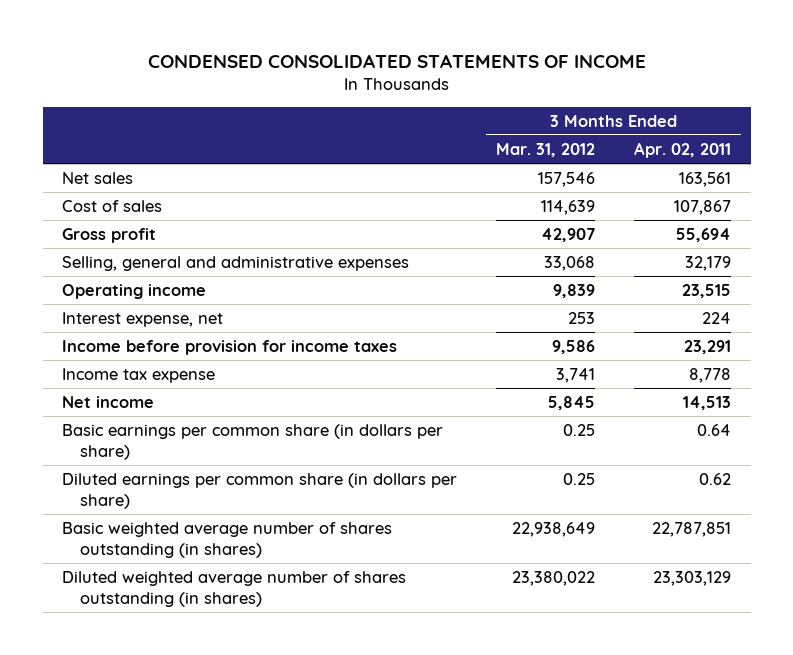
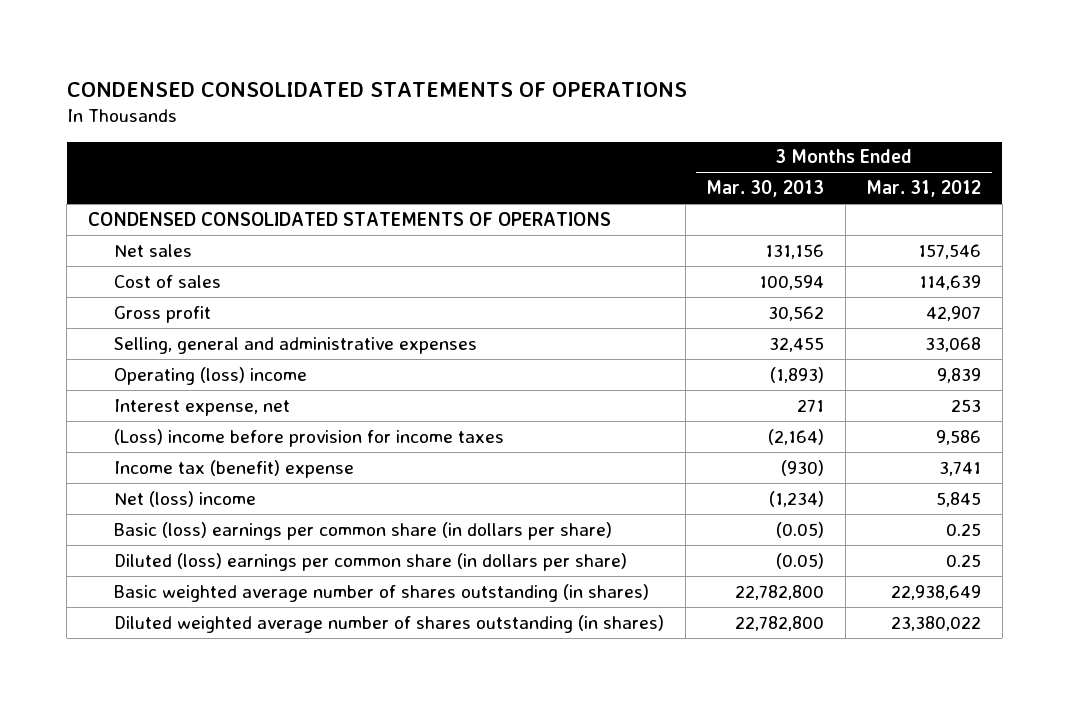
[147,54,646,69] CONDENSED CONSOLIDATED STATEMENTS OF INCOME -> [66,81,687,97] CONDENSED CONSOLIDATED STATEMENTS OF OPERATIONS
[634,141,732,158] Apr. 02, 2011 -> none
none -> [706,180,825,198] Mar. 30, 2013
none -> [87,211,611,226] CONDENSED CONSOLIDATED STATEMENTS OF OPERATIONS
[62,283,207,299] Operating income -> [114,366,308,385] Operating (loss) income
[62,339,398,355] Income before provision for income taxes -> [114,428,505,447] (Loss) income before provision for income taxes
[62,367,216,383] Income tax expense -> [114,459,355,478] Income tax (benefit) expense
[62,395,155,408] Net income -> [114,490,257,507] Net (loss) income
[62,423,444,460] Basic earnings per common share (in dollars per share) -> [114,521,613,540] Basic (loss) earnings per common share (in dollars per share)
[62,472,458,509] Diluted earnings per common share (in dollars per share) -> [114,552,628,571] Diluted (loss) earnings per common share (in dollars per share)

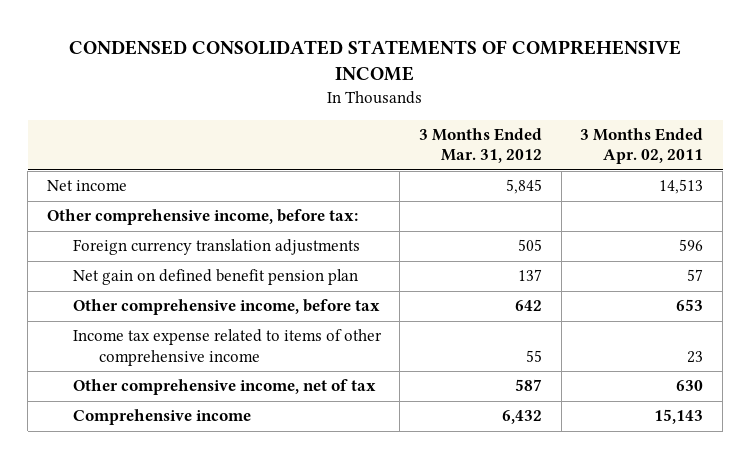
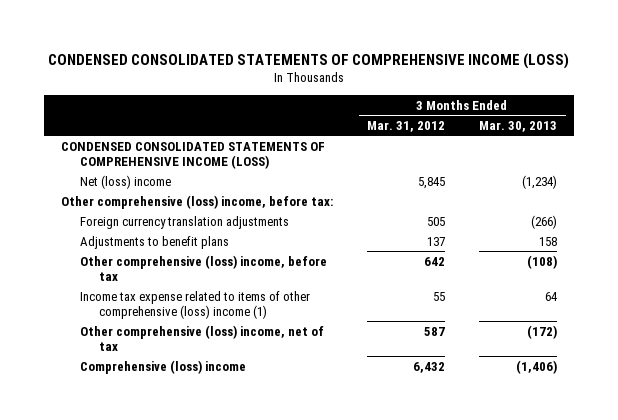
[69,39,682,82] CONDENSED CONSOLIDATED STATEMENTS OF COMPREHENSIVE INCOME -> [48,52,570,69] CONDENSED CONSOLIDATED STATEMENTS OF COMPREHENSIVE INCOME (LOSS)
[580,128,704,165] 3 Months Ended Apr. 02, 2011 -> none
none -> [479,120,558,132] Mar. 30, 2013
none -> [61,141,326,169] CONDENSED CONSOLIDATED STATEMENTS OF COMPREHENSIVE INCOME (LOSS)
[46,180,127,192] Net income -> [80,174,172,189] Net (loss) income
[46,209,358,226] Other comprehensive income, before tax: -> [61,194,334,209] Other comprehensive (loss) income, before tax:
[72,269,358,286] Net gain on defined benefit pension plan -> [80,235,230,249] Adjustments to benefit plans
[72,299,380,316] Other comprehensive income, before tax -> [80,254,328,281] Other comprehensive (loss) income, before tax
[72,329,382,366] Income tax expense related to items of other comprehensive income -> [80,290,311,319] Income tax expense related to items of other comprehensive (loss) income (1)
[72,379,376,396] Other comprehensive income, net of tax -> [80,324,325,351] Other comprehensive (loss) income, net of tax
[72,409,251,426] Comprehensive income -> [80,359,247,374] Comprehensive (loss) income

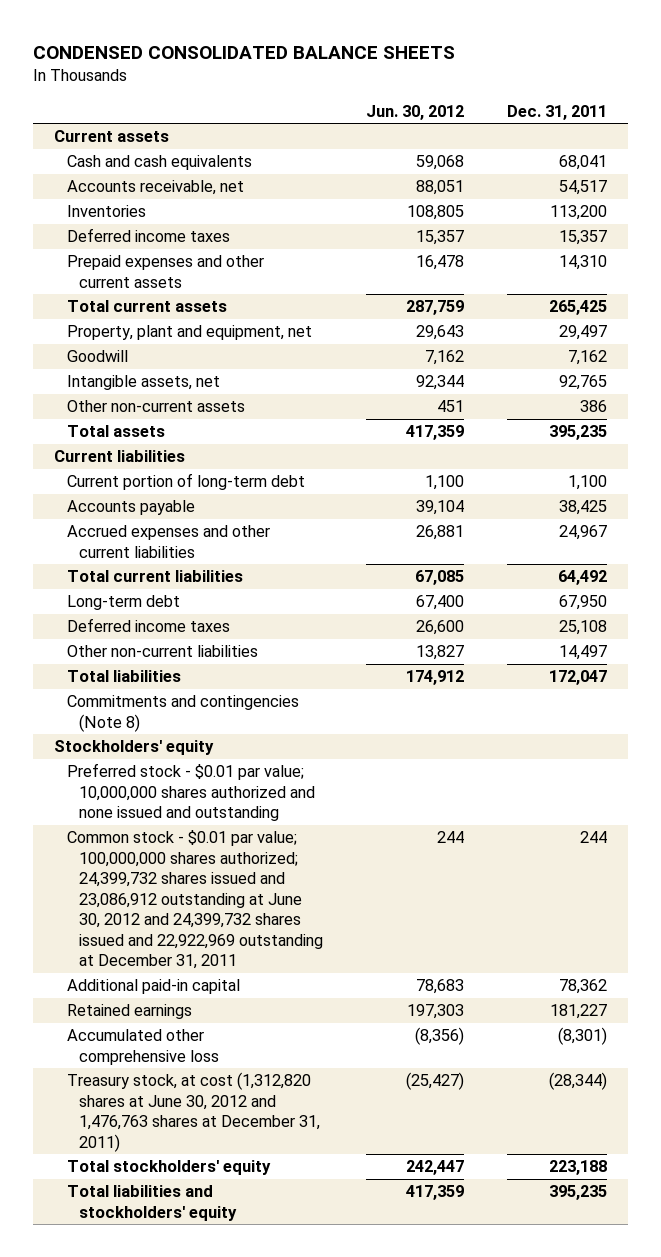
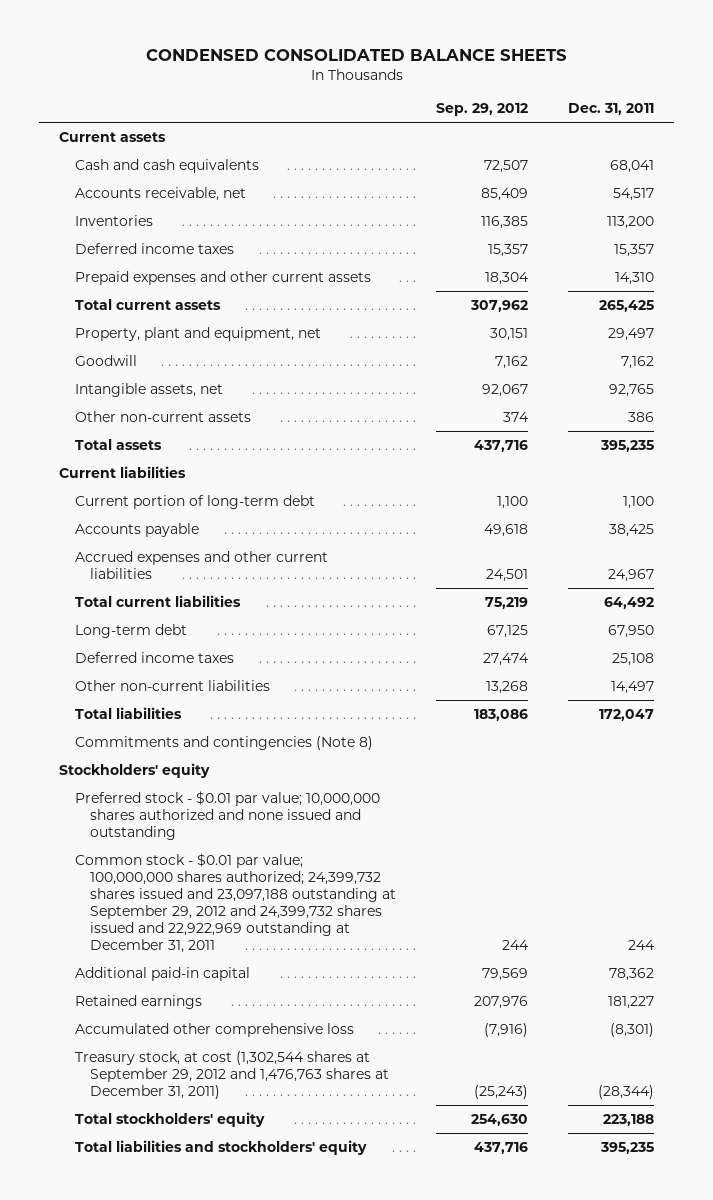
[366,104,465,120] Jun. 30, 2012 -> none
none -> [436,103,529,117] Sep. 29, 2012
[66,830,324,969] Common stock - $0.01 par value; 100,000,000 shares authorized; 24,399,732 shares issued and 23,086,912 outstanding at June 30, 2012 and 24,399,732 shares issued and 22,922,969 outstanding at December 31, 2011 -> [74,853,397,953] Common stock - $0.01 par value; 100,000,000 shares authorized; 24,399,732 shares issued and 23,097,188 outstanding at September 29, 2012 and 24,399,732 shares issued and 22,922,969 outstanding at December 31, 2011
[66,1072,321,1152] Treasury stock, at cost (1,312,820 shares at June 30, 2012 and 1,476,763 shares at December 31, 2011) -> [74,1051,390,1099] Treasury stock, at cost (1,302,544 shares at September 29, 2012 and 1,476,763 shares at December 31, 2011)

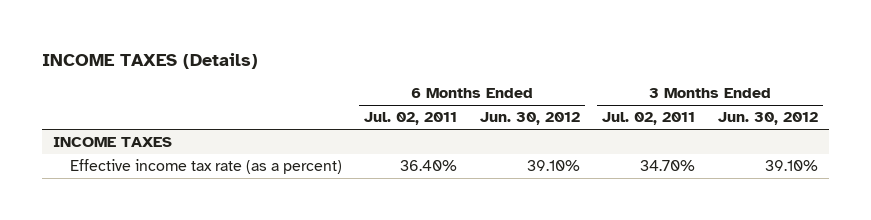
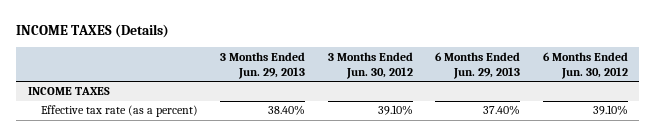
[364,112,458,126] Jul. 02, 2011 -> none
[602,112,696,126] Jul. 02, 2011 -> none
none -> [220,51,306,80] 3 Months Ended Jun. 29, 2013
none -> [435,51,521,80] 6 Months Ended Jun. 29, 2013
[69,159,342,175] Effective income tax rate (as a percent) -> [40,105,198,118] Effective tax rate (as a percent)

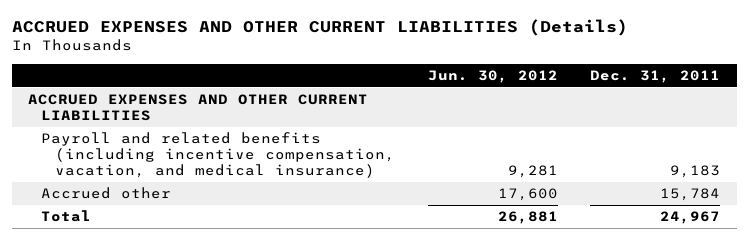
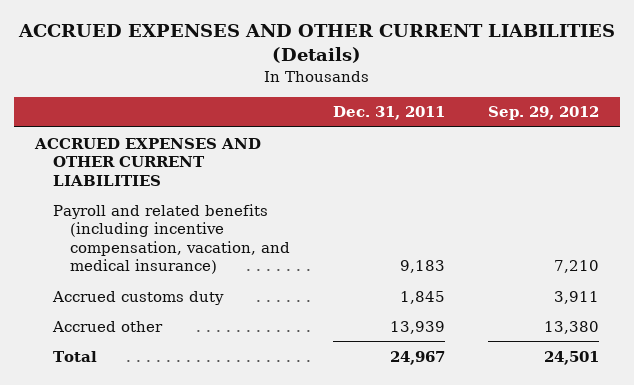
[427,70,558,84] Jun. 30, 2012 -> none
none -> [487,106,599,121] Sep. 29, 2012
none -> [51,290,224,305] Accrued customs duty
[660,188,721,202] 15,784 -> [389,320,445,334] 13,939

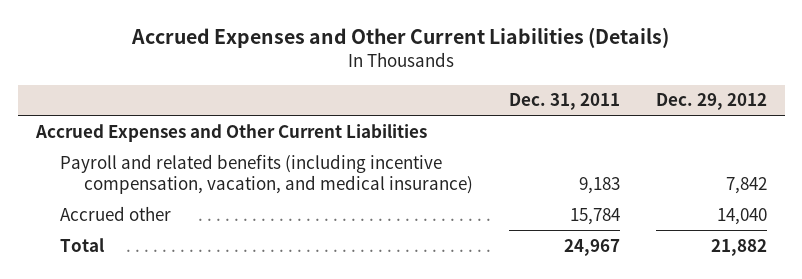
[18,24,616,64] ACCRUED EXPENSES AND OTHER CURRENT LIABILITIES (Details) -> [131,27,670,49] Accrued Expenses and Other Current Liabilities (Details)
[487,106,599,121] Sep. 29, 2012 -> none
none -> [655,93,767,111] Dec. 29, 2012
[34,137,262,186] ACCRUED EXPENSES AND OTHER CURRENT LIABILITIES -> [34,123,427,142] Accrued Expenses and Other Current Liabilities
[51,290,224,305] Accrued customs duty -> none
[389,320,445,334] 13,939 -> [569,207,620,225] 15,784

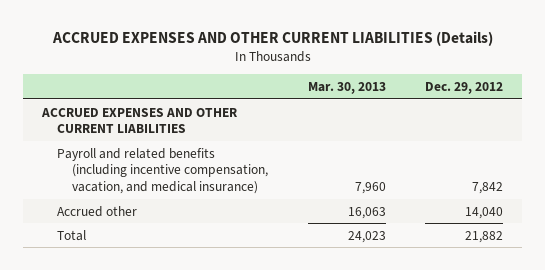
[131,27,670,49] Accrued Expenses and Other Current Liabilities (Details) -> [51,31,493,47] ACCRUED EXPENSES AND OTHER CURRENT LIABILITIES (Details)
[508,93,620,111] Dec. 31, 2011 -> none
none -> [307,82,386,95] Mar. 30, 2013
[34,123,427,142] Accrued Expenses and Other Current Liabilities -> [41,107,239,134] ACCRUED EXPENSES AND OTHER CURRENT LIABILITIES

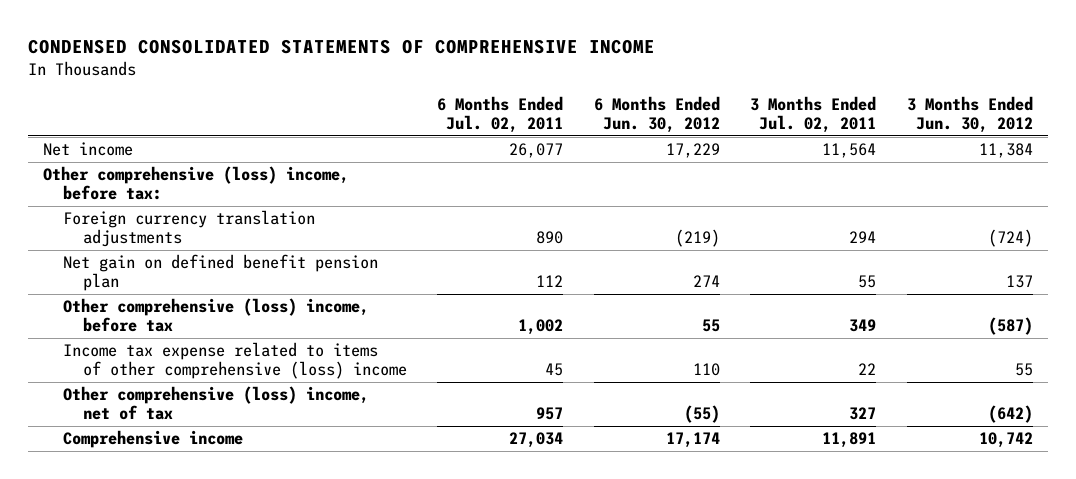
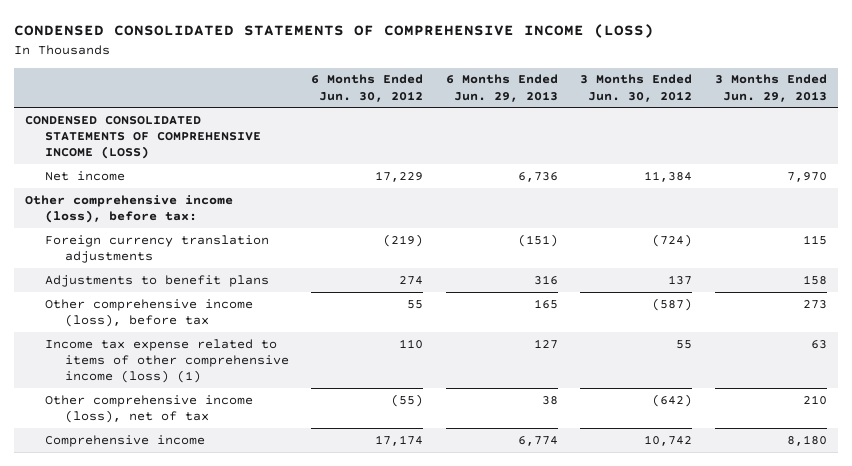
[28,39,656,55] CONDENSED CONSOLIDATED STATEMENTS OF COMPREHENSIVE INCOME -> [13,24,654,39] CONDENSED CONSOLIDATED STATEMENTS OF COMPREHENSIVE INCOME (LOSS)
[437,95,564,133] 6 Months Ended Jul. 02, 2011 -> none
[750,95,877,133] 3 Months Ended Jul. 02, 2011 -> none
none -> [445,74,558,102] 6 Months Ended Jun. 29, 2013
none -> [714,74,827,102] 3 Months Ended Jun. 29, 2013
none -> [25,115,261,160] CONDENSED CONSOLIDATED STATEMENTS OF COMPREHENSIVE INCOME (LOSS)
[43,166,350,201] Other comprehensive (loss) income, before tax: -> [25,194,234,223] Other comprehensive income (loss), before tax:
[62,254,378,292] Net gain on defined benefit pension plan -> [44,274,269,287] Adjustments to benefit plans
[62,298,369,333] Other comprehensive (loss) income, before tax -> [44,298,253,327] Other comprehensive income (loss), before tax
[62,342,407,380] Income tax expense related to items of other comprehensive (loss) income -> [44,338,289,384] Income tax expense related to items of other comprehensive income (loss) (1)
[62,386,369,421] Other comprehensive (loss) income, net of tax -> [44,394,253,423] Other comprehensive income (loss), net of tax

